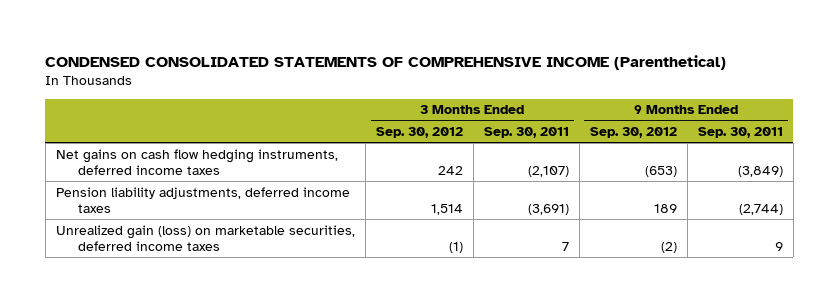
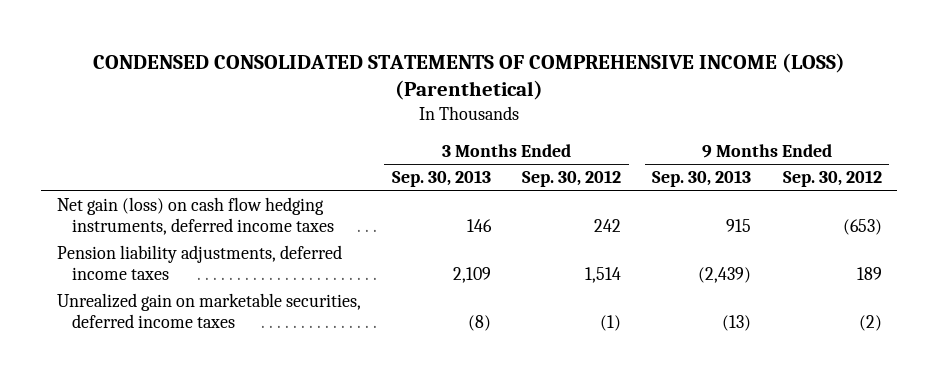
[45,54,727,70] CONDENSED CONSOLIDATED STATEMENTS OF COMPREHENSIVE INCOME (Parenthetical) -> [93,52,846,101] CONDENSED CONSOLIDATED STATEMENTS OF COMPREHENSIVE INCOME (LOSS) (Parenthetical)
[483,127,569,139] Sep. 30, 2011 -> none
[697,127,783,139] Sep. 30, 2011 -> none
none -> [392,170,492,188] Sep. 30, 2013
none -> [652,170,752,188] Sep. 30, 2013
[55,148,338,176] Net gains on cash flow hedging instruments, deferred income taxes -> [56,197,335,236] Net gain (loss) on cash flow hedging instruments, deferred income taxes
[55,224,355,252] Unrealized gain (loss) on marketable securities, deferred income taxes -> [56,293,361,329] Unrealized gain on marketable securities, deferred income taxes

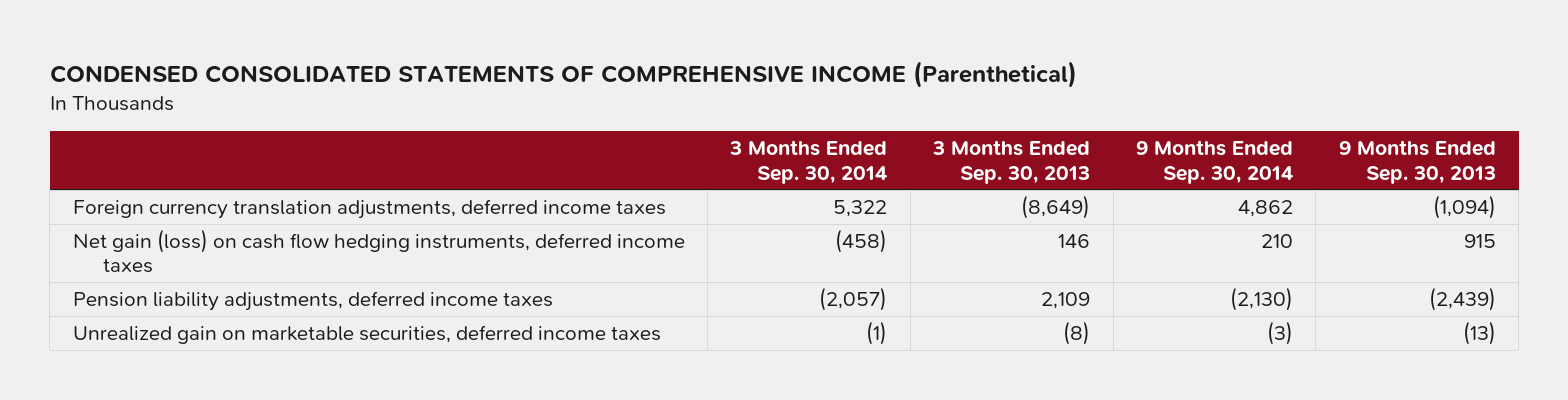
[93,52,846,101] CONDENSED CONSOLIDATED STATEMENTS OF COMPREHENSIVE INCOME (LOSS) (Parenthetical) -> [49,61,1077,89] CONDENSED CONSOLIDATED STATEMENTS OF COMPREHENSIVE INCOME (Parenthetical)
[522,170,622,188] Sep. 30, 2012 -> none
[782,170,882,188] Sep. 30, 2012 -> none
none -> [729,140,888,184] 3 Months Ended Sep. 30, 2014
none -> [1136,140,1294,184] 9 Months Ended Sep. 30, 2014
none -> [72,199,666,220] Foreign currency translation adjustments, deferred income taxes

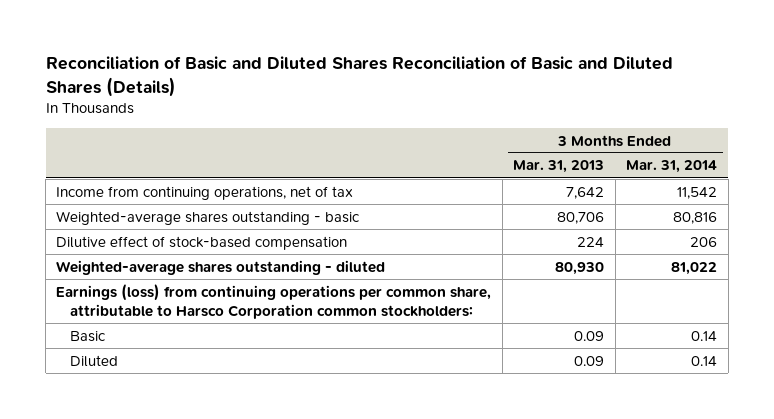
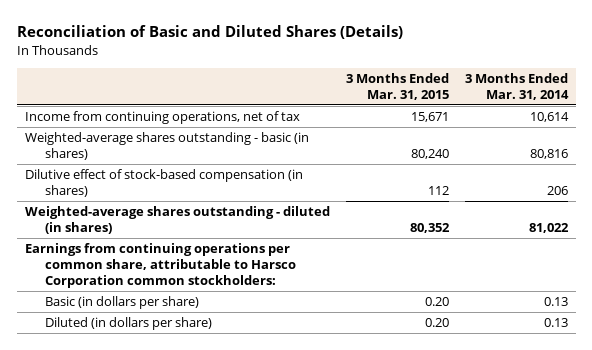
[45,56,673,97] Reconciliation of Basic and Diluted Shares Reconciliation of Basic and Diluted Shares (Details) -> [16,24,403,39] Reconciliation of Basic and Diluted Shares (Details)
[513,160,605,174] Mar. 31, 2013 -> none
none -> [345,72,449,100] 3 Months Ended Mar. 31, 2015
[677,186,718,199] 11,542 -> [529,112,569,123] 10,614
[56,210,361,225] Weighted-average shares outstanding - basic -> [24,132,309,161] Weighted-average shares outstanding - basic (in shares)
[56,235,348,250] Dilutive effect of stock-based compensation -> [24,169,303,198] Dilutive effect of stock-based compensation (in shares)
[56,259,386,275] Weighted-average shares outstanding - diluted -> [24,206,330,235] Weighted-average shares outstanding - diluted (in shares)
[56,283,492,319] Earnings (loss) from continuing operations per common share, attributable to Harsco Corporation common stockholders: -> [24,243,296,289] Earnings from continuing operations per common share, attributable to Harsco Corporation common stockholders:
[69,330,106,342] Basic -> [44,296,199,310] Basic (in dollars per share)
[691,330,718,341] 0.14 -> [543,297,568,307] 0.13
[69,354,118,367] Diluted -> [44,317,212,331] Diluted (in dollars per share)
[691,355,718,366] 0.14 -> [543,318,568,328] 0.13

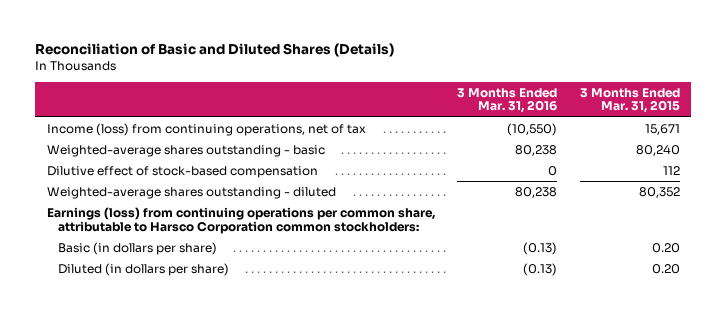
[464,72,569,100] 3 Months Ended Mar. 31, 2014 -> none
none -> [457,87,558,114] 3 Months Ended Mar. 31, 2016
[24,111,300,125] Income from continuing operations, net of tax -> [46,123,366,137] Income (loss) from continuing operations, net of tax
[24,132,309,161] Weighted-average shares outstanding - basic (in shares) -> [46,145,325,158] Weighted-average shares outstanding - basic
[24,169,303,198] Dilutive effect of stock-based compensation (in shares) -> [46,166,318,179] Dilutive effect of stock-based compensation
[24,206,330,235] Weighted-average shares outstanding - diluted (in shares) -> [46,187,336,200] Weighted-average shares outstanding - diluted
[24,243,296,289] Earnings from continuing operations per common share, attributable to Harsco Corporation common stockholders: -> [46,207,435,234] Earnings (loss) from continuing operations per common share, attributable to Harsco Corporation common stockholders:

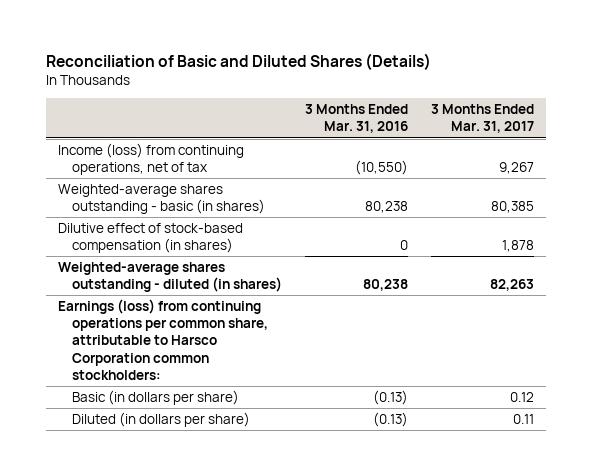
[579,87,680,114] 3 Months Ended Mar. 31, 2015 -> none
none -> [431,104,535,134] 3 Months Ended Mar. 31, 2017
[46,145,325,158] Weighted-average shares outstanding - basic -> [57,183,265,215] Weighted-average shares outstanding - basic (in shares)
[46,166,318,179] Dilutive effect of stock-based compensation -> [57,222,243,254] Dilutive effect of stock-based compensation (in shares)
[46,187,336,200] Weighted-average shares outstanding - diluted -> [57,261,282,293] Weighted-average shares outstanding - diluted (in shares)

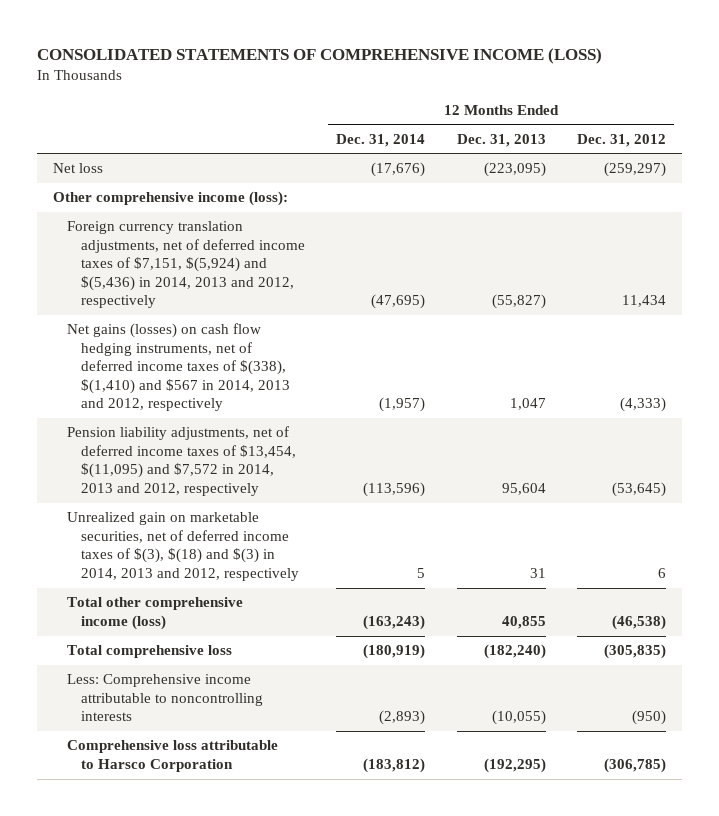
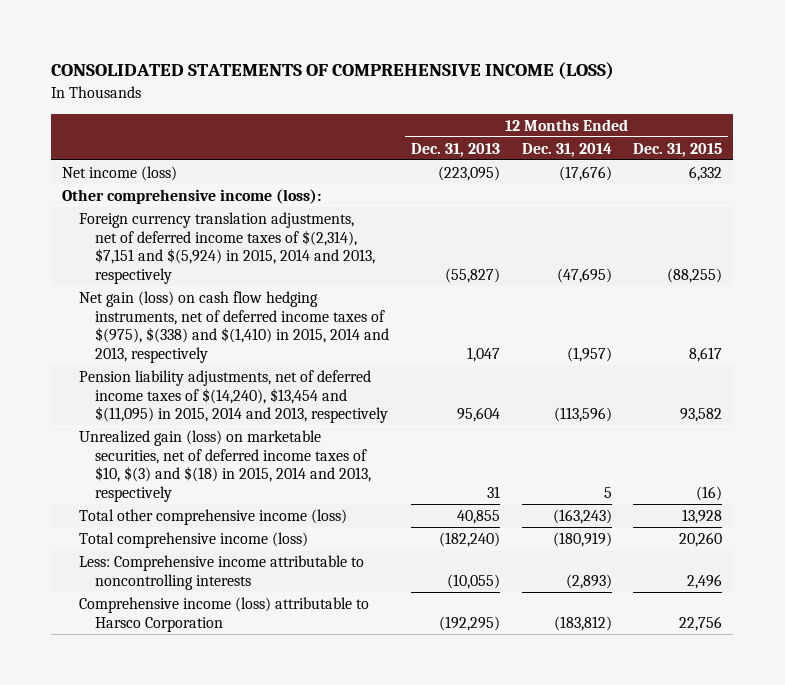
[577,133,667,147] Dec. 31, 2012 -> none
none -> [633,142,723,157] Dec. 31, 2015
[52,163,103,174] Net loss -> [62,165,178,181] Net income (loss)
[66,221,305,309] Foreign currency translation adjustments, net of deferred income taxes of $7,151, $(5,924) and $(5,436) in 2014, 2013 and 2012, respectively -> [78,211,376,285] Foreign currency translation adjustments, net of deferred income taxes of $(2,314), $7,151 and $(5,924) in 2015, 2014 and 2013, respectively
[66,323,290,412] Net gains (losses) on cash flow hedging instruments, net of deferred income taxes of $(338), $(1,410) and $567 in 2014, 2013 and 2012, respectively -> [78,290,390,364] Net gain (loss) on cash flow hedging instruments, net of deferred income taxes of $(975), $(338) and $(1,410) in 2015, 2014 and 2013, respectively
[66,426,296,496] Pension liability adjustments, net of deferred income taxes of $13,454, $(11,095) and $7,572 in 2014, 2013 and 2012, respectively -> [78,369,389,424] Pension liability adjustments, net of deferred income taxes of $(14,240), $13,454 and $(11,095) in 2015, 2014 and 2013, respectively
[66,512,299,581] Unrealized gain on marketable securities, net of deferred income taxes of $(3), $(18) and $(3) in 2014, 2013 and 2012, respectively -> [78,429,372,503] Unrealized gain (loss) on marketable securities, net of deferred income taxes of $10, $(3) and $(18) in 2015, 2014 and 2013, respectively
[66,645,232,659] Total comprehensive loss -> [78,531,308,548] Total comprehensive income (loss)
[66,740,278,772] Comprehensive loss attributable to Harsco Corporation -> [78,596,369,632] Comprehensive income (loss) attributable to Harsco Corporation

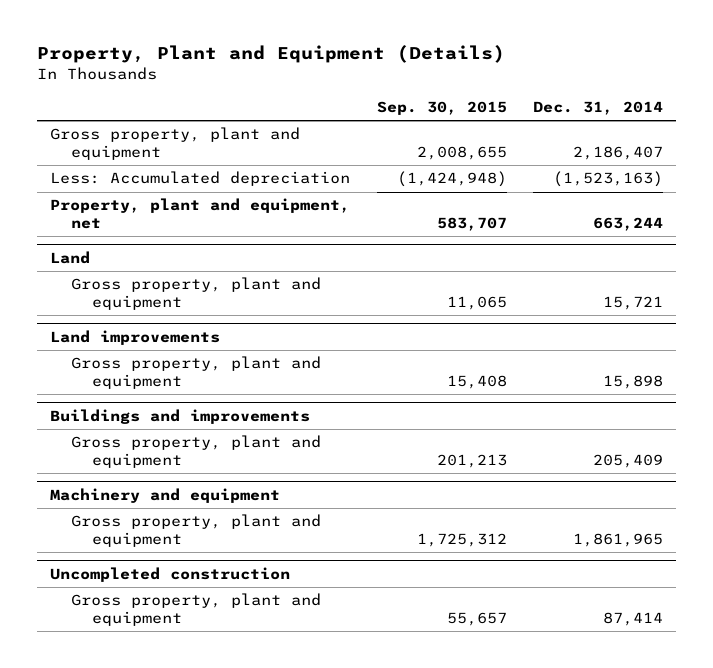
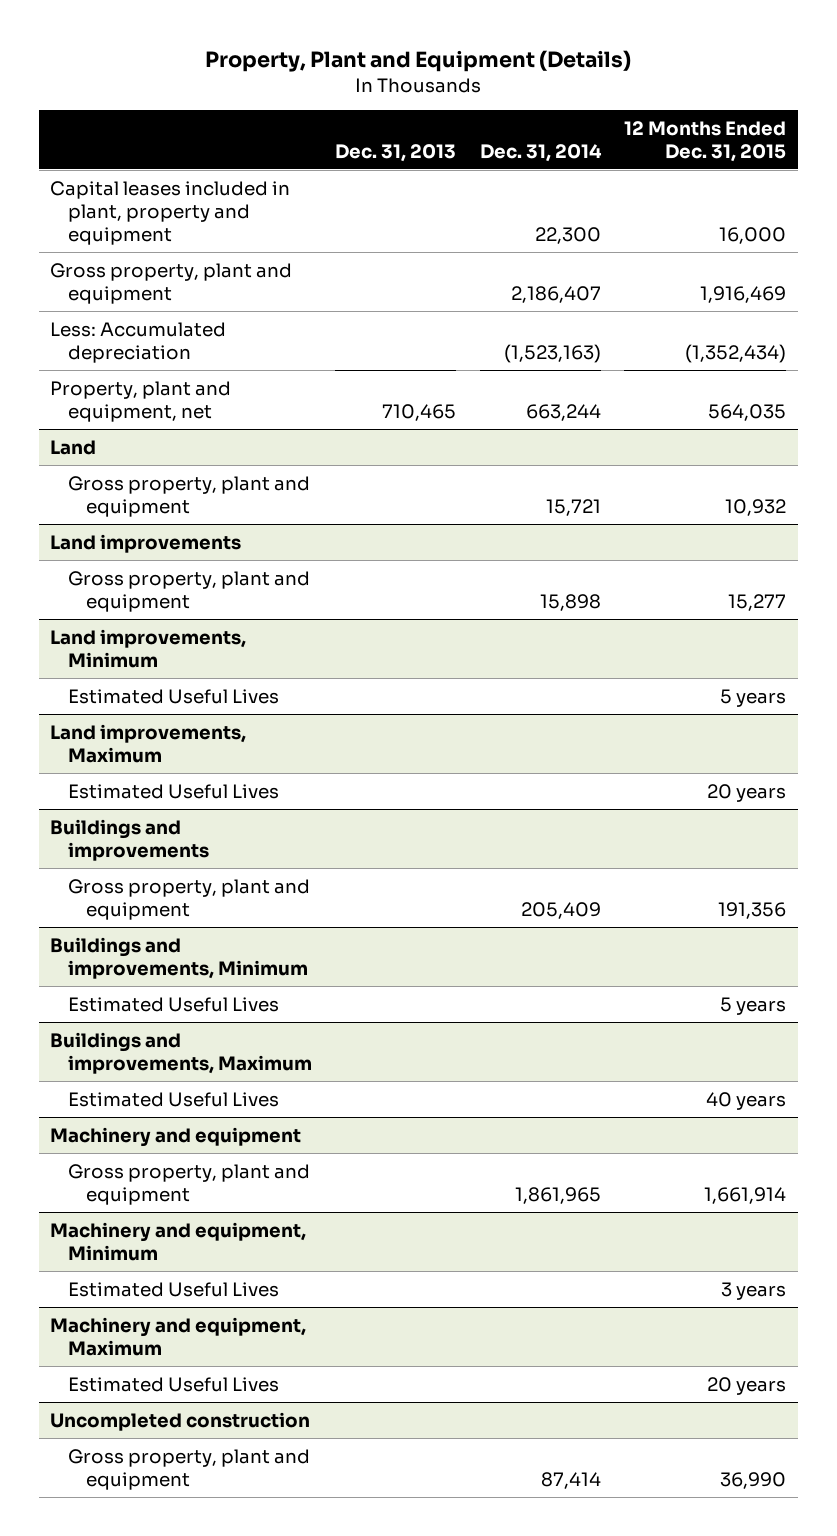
[376,101,507,116] Sep. 30, 2015 -> none
none -> [335,143,457,162] Dec. 31, 2013
none -> [624,120,787,162] 12 Months Ended Dec. 31, 2015
none -> [50,180,291,245] Capital leases included in plant, property and equipment
none -> [50,628,247,668] Land improvements, Minimum
none -> [67,688,279,704] Estimated Useful Lives
none -> [50,723,247,763] Land improvements, Maximum
none -> [67,783,279,799] Estimated Useful Lives
none -> [50,936,308,979] Buildings and improvements, Minimum
none -> [67,996,279,1012] Estimated Useful Lives
none -> [50,1031,312,1074] Buildings and improvements, Maximum
none -> [67,1091,279,1107] Estimated Useful Lives
none -> [50,1221,307,1261] Machinery and equipment, Minimum
none -> [67,1281,279,1297] Estimated Useful Lives
none -> [50,1316,307,1356] Machinery and equipment, Maximum
none -> [67,1376,279,1392] Estimated Useful Lives

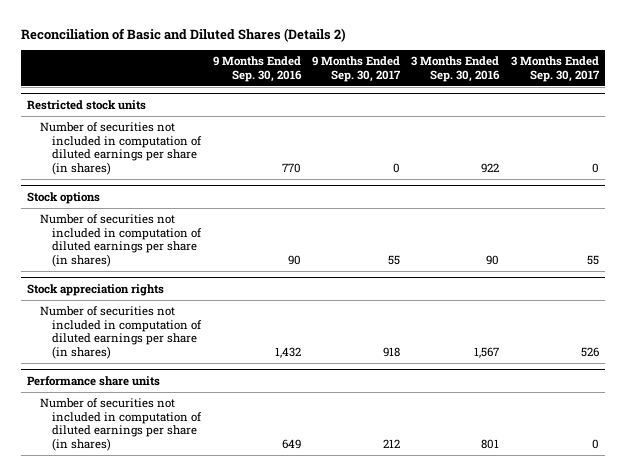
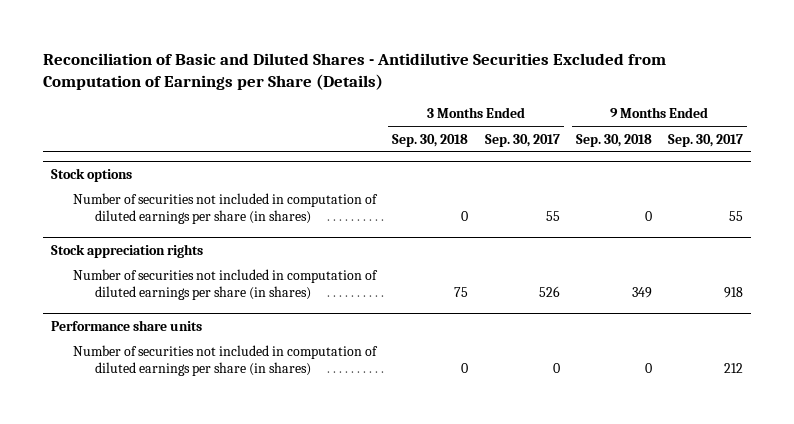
[21,27,347,42] Reconciliation of Basic and Diluted Shares (Details 2) -> [42,52,666,90] Reconciliation of Basic and Diluted Shares - Antidilutive Securities Excluded from Computation of Earnings per Share (Details)
[212,55,302,82] 9 Months Ended Sep. 30, 2016 -> none
[411,55,501,82] 3 Months Ended Sep. 30, 2016 -> none
none -> [392,133,469,147] Sep. 30, 2018
none -> [575,133,652,147] Sep. 30, 2018
[26,99,146,110] Restricted stock units -> none
[39,122,203,176] Number of securities not included in computation of diluted earnings per share (in shares) -> none

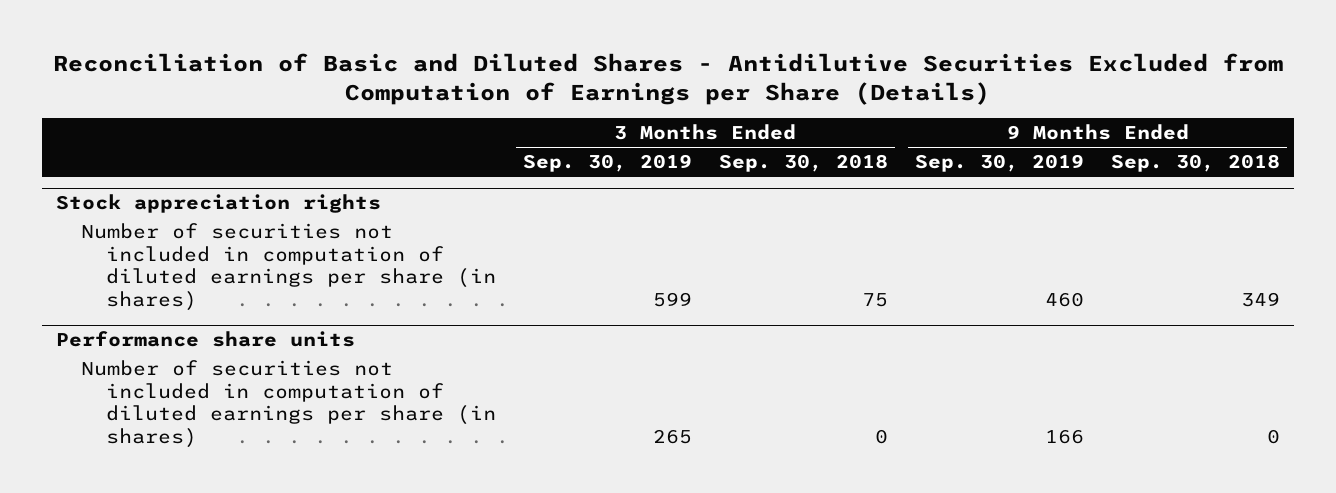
[484,133,560,147] Sep. 30, 2017 -> none
[668,133,744,147] Sep. 30, 2017 -> none
none -> [522,154,692,173] Sep. 30, 2019
none -> [915,154,1085,173] Sep. 30, 2019
[50,167,132,182] Stock options -> none
[73,193,379,224] Number of securities not included in computation of diluted earnings per share (in shares) -> none

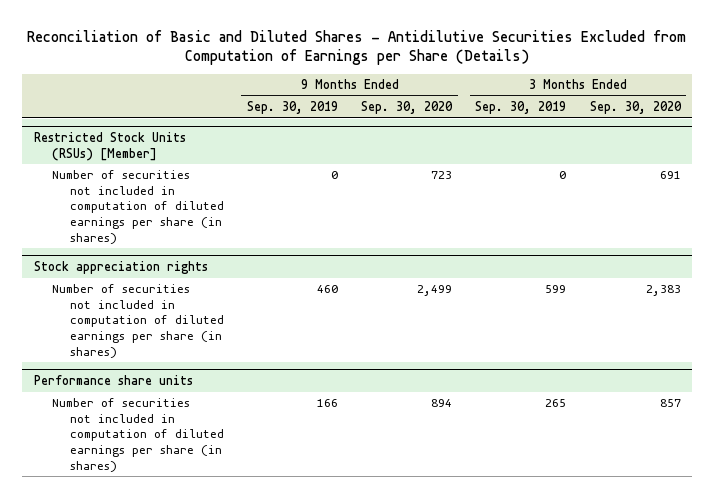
[718,154,888,173] Sep. 30, 2018 -> none
[1111,154,1281,173] Sep. 30, 2018 -> none
none -> [361,100,454,114] Sep. 30, 2020
none -> [589,100,682,114] Sep. 30, 2020
none -> [33,132,186,161] Restricted Stock Units (RSUs) [Member]
none -> [51,170,224,244] Number of securities not included in computation of diluted earnings per share (in shares)

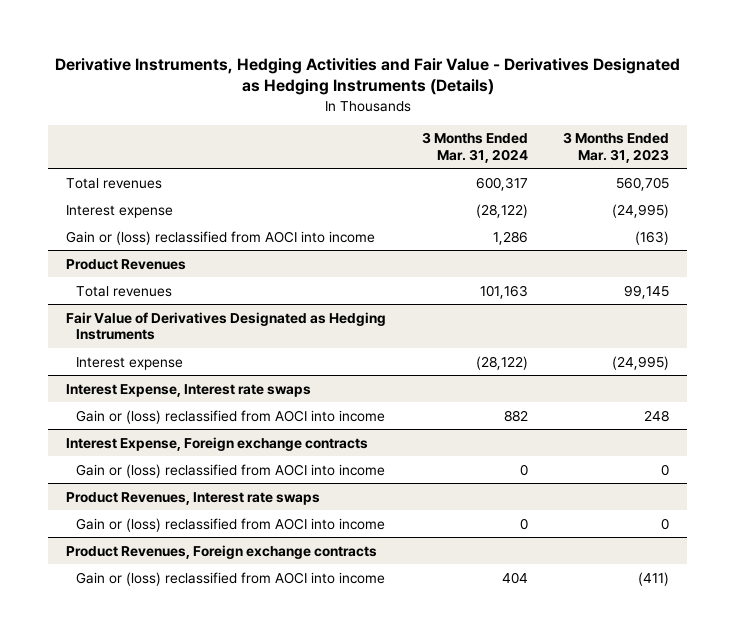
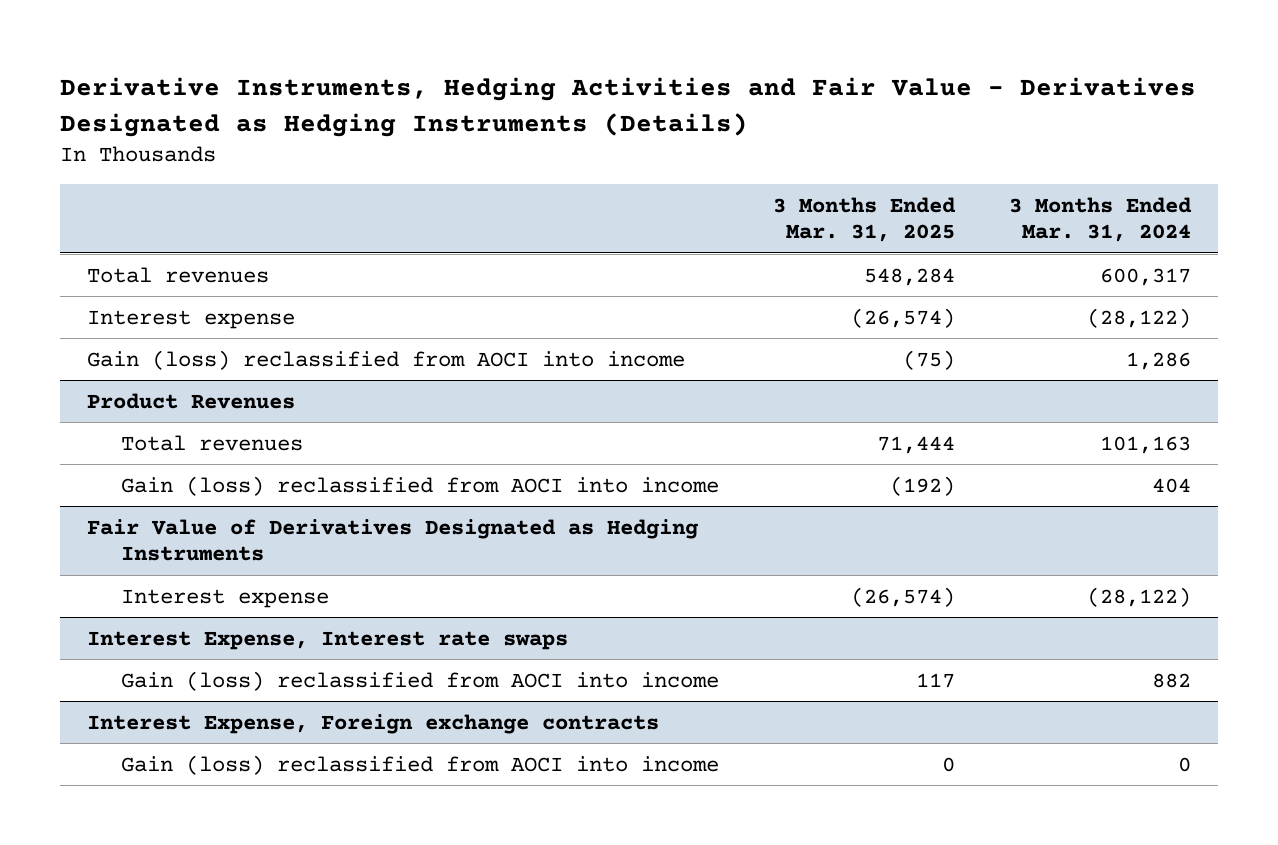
[563,132,670,163] 3 Months Ended Mar. 31, 2023 -> none
none -> [772,196,956,243] 3 Months Ended Mar. 31, 2025
[65,230,375,245] Gain or (loss) reclassified from AOCI into income -> [87,349,686,370] Gain (loss) reclassified from AOCI into income
none -> [120,475,719,496] Gain (loss) reclassified from AOCI into income
[75,409,385,424] Gain or (loss) reclassified from AOCI into income -> [120,670,719,691] Gain (loss) reclassified from AOCI into income
[65,491,320,505] Product Revenues, Interest rate swaps -> none
[75,517,385,532] Gain or (loss) reclassified from AOCI into income -> none
[65,544,377,559] Product Revenues, Foreign exchange contracts -> none
[75,571,385,586] Gain or (loss) reclassified from AOCI into income -> none
[75,463,385,478] Gain or (loss) reclassified from AOCI into income -> [120,754,719,775] Gain (loss) reclassified from AOCI into income

